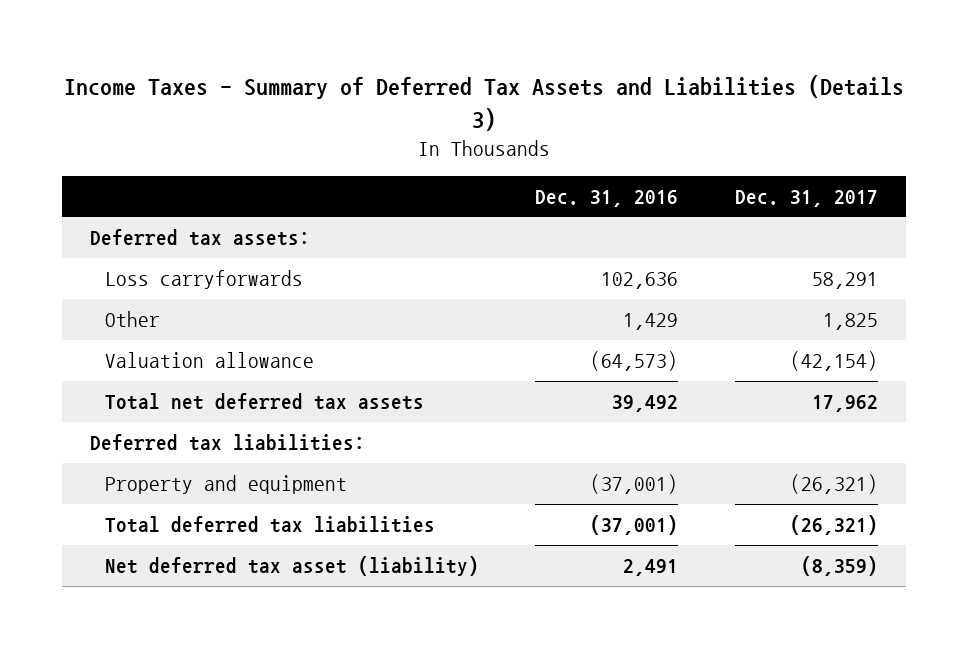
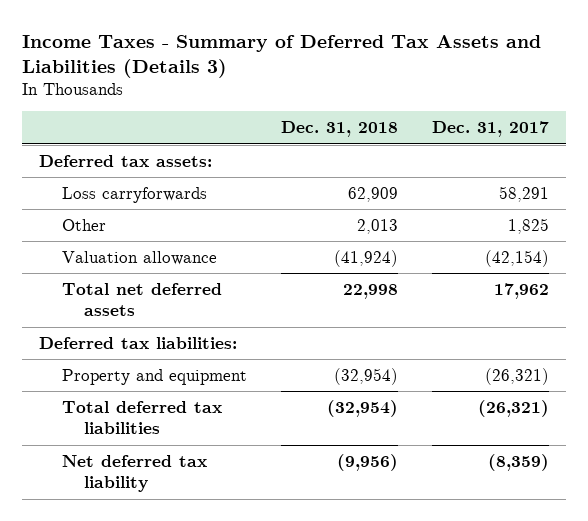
[535,189,679,207] Dec. 31, 2016 -> none
none -> [280,121,398,138] Dec. 31, 2018
[104,393,424,411] Total net deferred tax assets -> [61,282,222,316] Total net deferred assets
[104,556,479,577] Net deferred tax asset (liability) -> [61,454,207,492] Net deferred tax liability

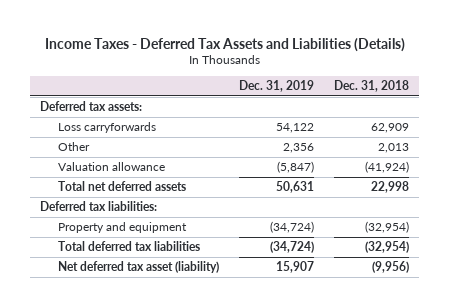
[22,34,542,78] Income Taxes - Summary of Deferred Tax Assets and Liabilities (Details 3) -> [44,37,405,52] Income Taxes - Deferred Tax Assets and Liabilities (Details)
[431,121,549,138] Dec. 31, 2017 -> none
none -> [238,80,314,93] Dec. 31, 2019
[61,454,207,492] Net deferred tax liability -> [58,261,220,274] Net deferred tax asset (liability)

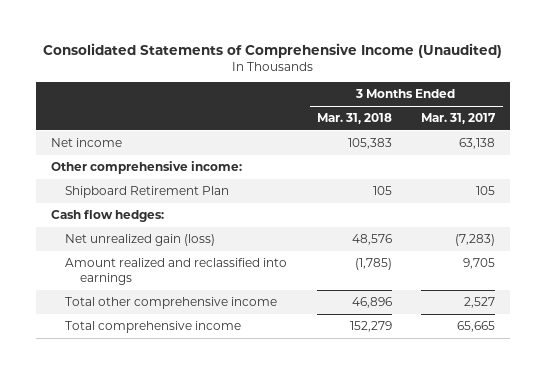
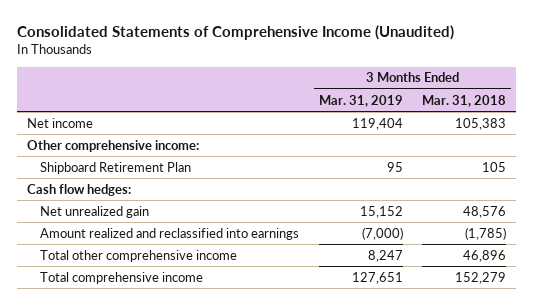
[421,113,497,125] Mar. 31, 2017 -> none
none -> [318,94,403,107] Mar. 31, 2019
[65,234,216,247] Net unrealized gain (loss) -> [40,205,150,218] Net unrealized gain

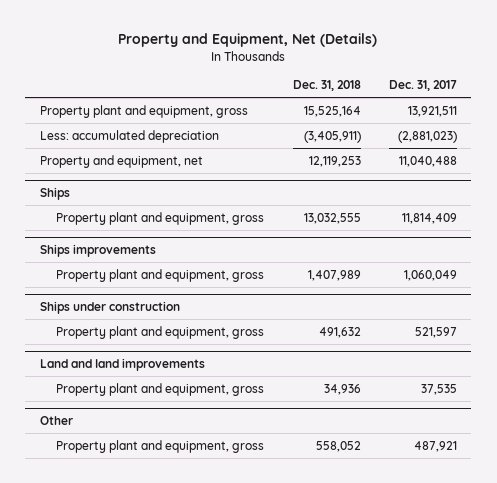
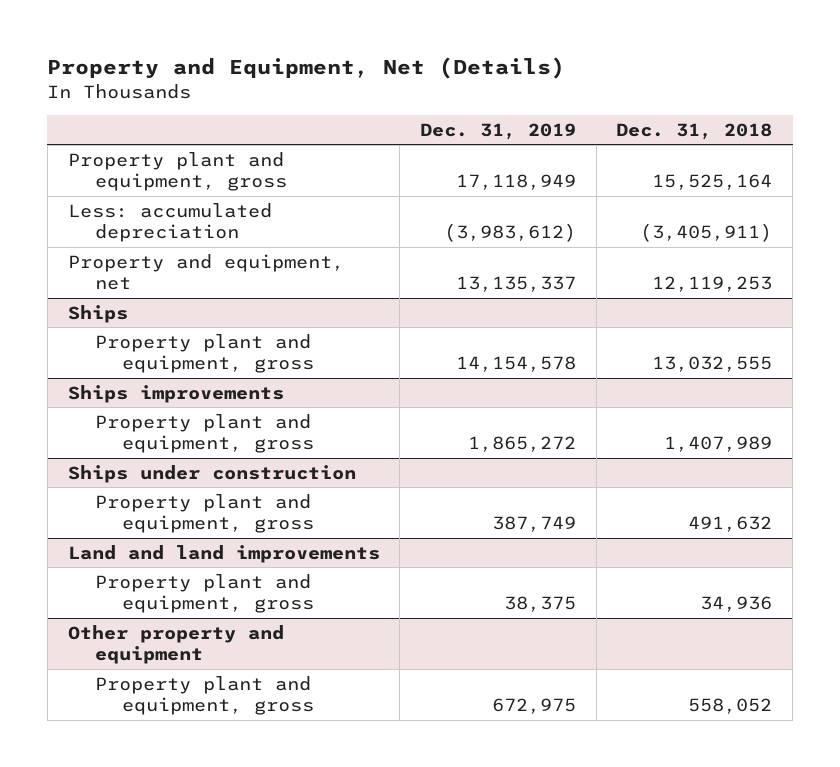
[389,80,458,92] Dec. 31, 2017 -> none
none -> [420,122,577,140] Dec. 31, 2019
[39,416,73,426] Other -> [67,624,284,665] Other property and equipment

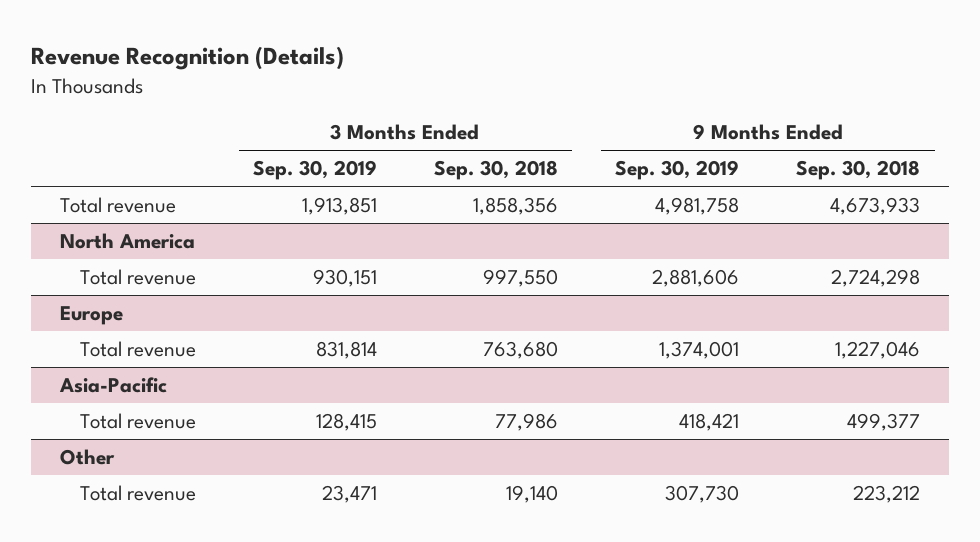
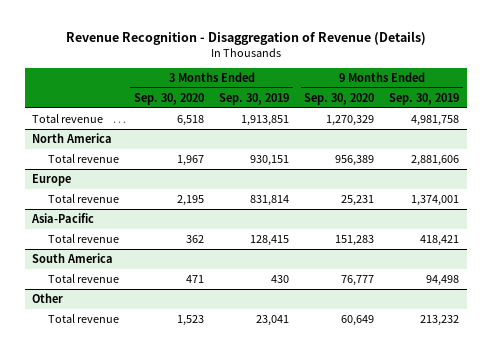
[31,45,345,70] Revenue Recognition (Details) -> [65,30,426,45] Revenue Recognition - Disaggregation of Revenue (Details)
[433,160,558,181] Sep. 30, 2018 -> none
[796,160,921,181] Sep. 30, 2018 -> none
none -> [133,92,204,105] Sep. 30, 2020
none -> [304,92,375,105] Sep. 30, 2020
none -> [32,252,114,263] South America
none -> [47,273,119,283] Total revenue
[321,485,377,504] 23,471 -> [256,314,290,326] 23,041
[665,485,740,504] 307,730 -> [420,314,460,326] 213,232

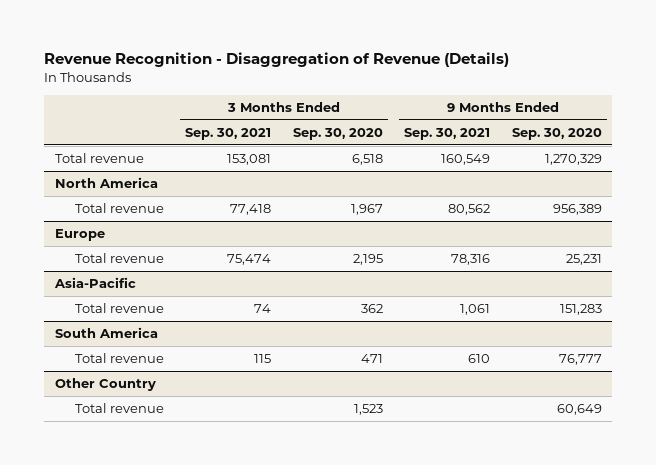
[219,92,290,105] Sep. 30, 2019 -> none
[389,92,460,105] Sep. 30, 2019 -> none
none -> [185,127,272,140] Sep. 30, 2021
none -> [404,127,491,140] Sep. 30, 2021
[32,292,64,303] Other -> [54,378,156,392] Other Country

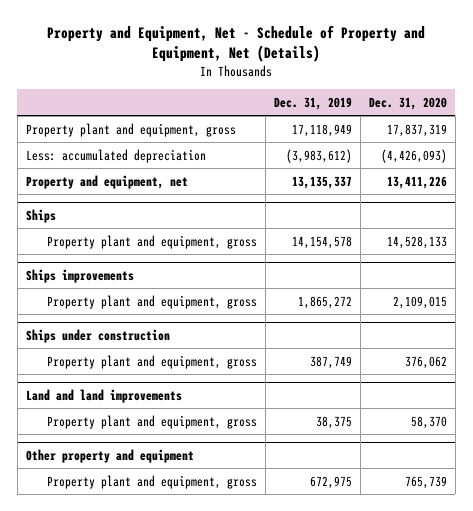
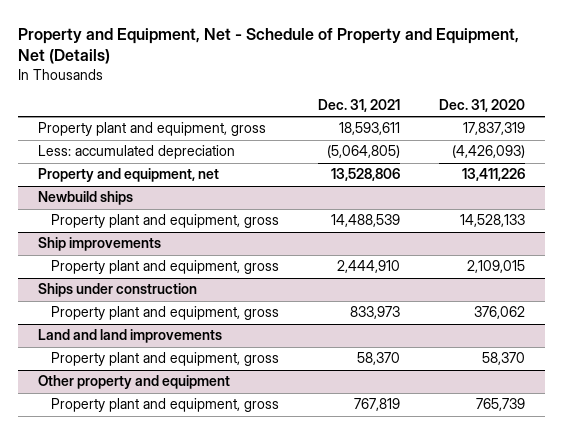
[273,96,352,110] Dec. 31, 2019 -> none
none -> [318,98,401,112] Dec. 31, 2021
[25,208,56,223] Ships -> [38,191,134,206] Newbuild ships
[25,268,134,283] Ships improvements -> [38,237,162,252] Ship improvements

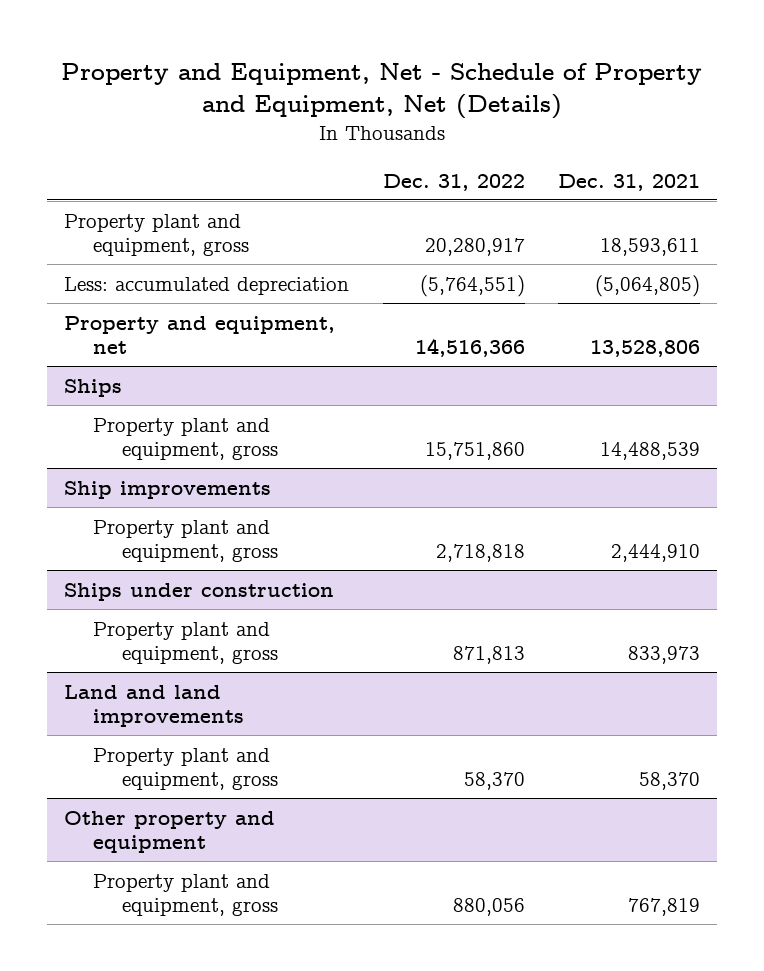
[439,98,526,112] Dec. 31, 2020 -> none
none -> [382,173,525,191] Dec. 31, 2022
[38,191,134,206] Newbuild ships -> [63,378,122,397] Ships

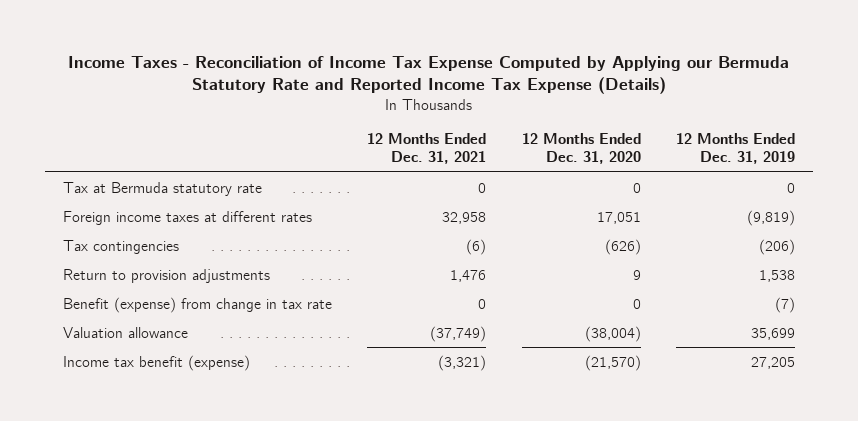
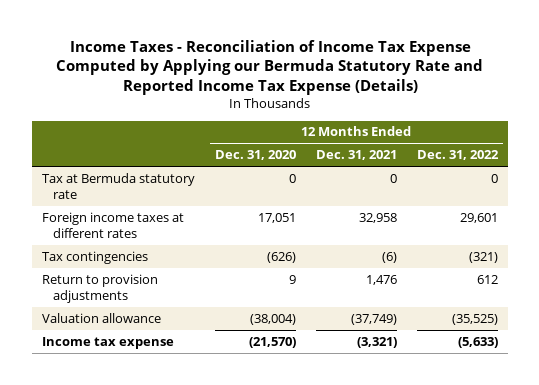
[676,133,796,164] 12 Months Ended Dec. 31, 2019 -> none
none -> [416,150,499,161] Dec. 31, 2022
[62,296,332,313] Benefit (expense) from change in tax rate -> none
[62,354,250,371] Income tax benefit (expense) -> [41,336,174,349] Income tax expense

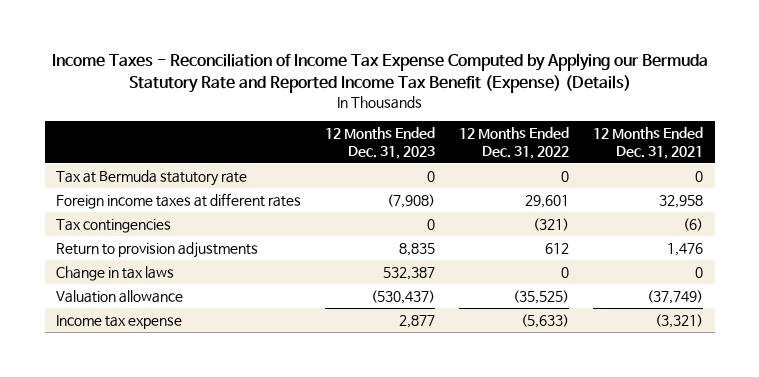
[55,39,483,95] Income Taxes - Reconciliation of Income Tax Expense Computed by Applying our Bermuda Statutory Rate and Reported Income Tax Expense (Details) -> [51,53,708,94] Income Taxes - Reconciliation of Income Tax Expense Computed by Applying our Bermuda Statutory Rate and Reported Income Tax Benefit (Expense) (Details)
[214,150,296,161] Dec. 31, 2020 -> none
none -> [325,127,436,159] 12 Months Ended Dec. 31, 2023
none -> [56,266,175,282] Change in tax laws

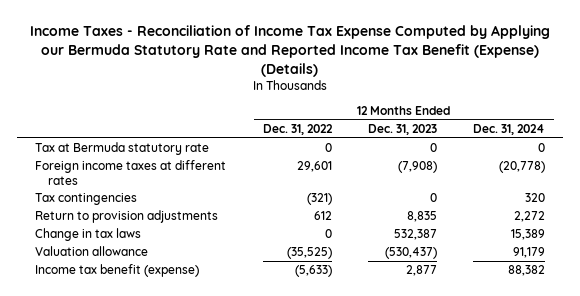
[592,127,703,159] 12 Months Ended Dec. 31, 2021 -> none
none -> [472,124,545,136] Dec. 31, 2024
[56,315,183,330] Income tax expense -> [35,264,200,278] Income tax benefit (expense)

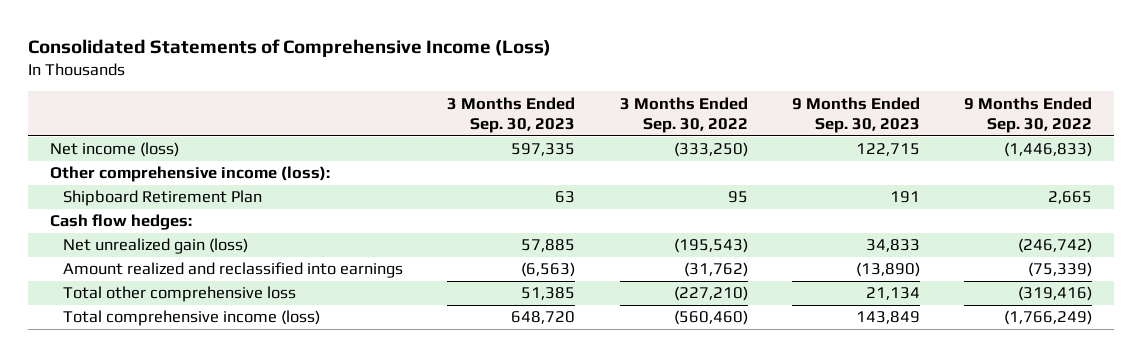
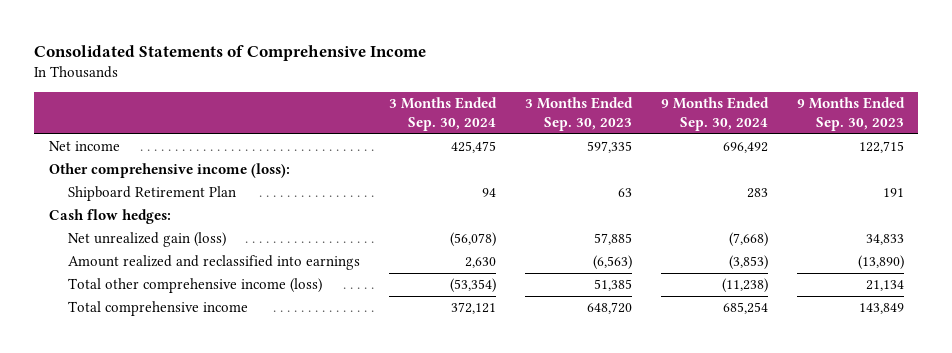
[27,39,551,58] Consolidated Statements of Comprehensive Income (Loss) -> [34,44,427,61] Consolidated Statements of Comprehensive Income
[619,96,748,134] 3 Months Ended Sep. 30, 2022 -> none
[963,96,1092,134] 9 Months Ended Sep. 30, 2022 -> none
none -> [388,97,497,131] 3 Months Ended Sep. 30, 2024
none -> [660,97,769,131] 9 Months Ended Sep. 30, 2024
[49,142,179,158] Net income (loss) -> [48,141,120,152] Net income
[63,286,297,303] Total other comprehensive loss -> [67,278,322,294] Total other comprehensive income (loss)
[63,310,321,327] Total comprehensive income (loss) -> [67,301,248,317] Total comprehensive income

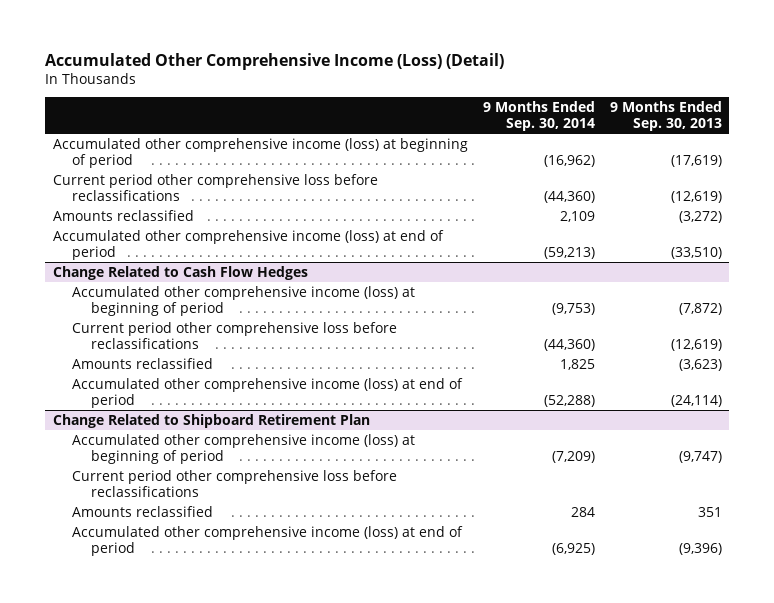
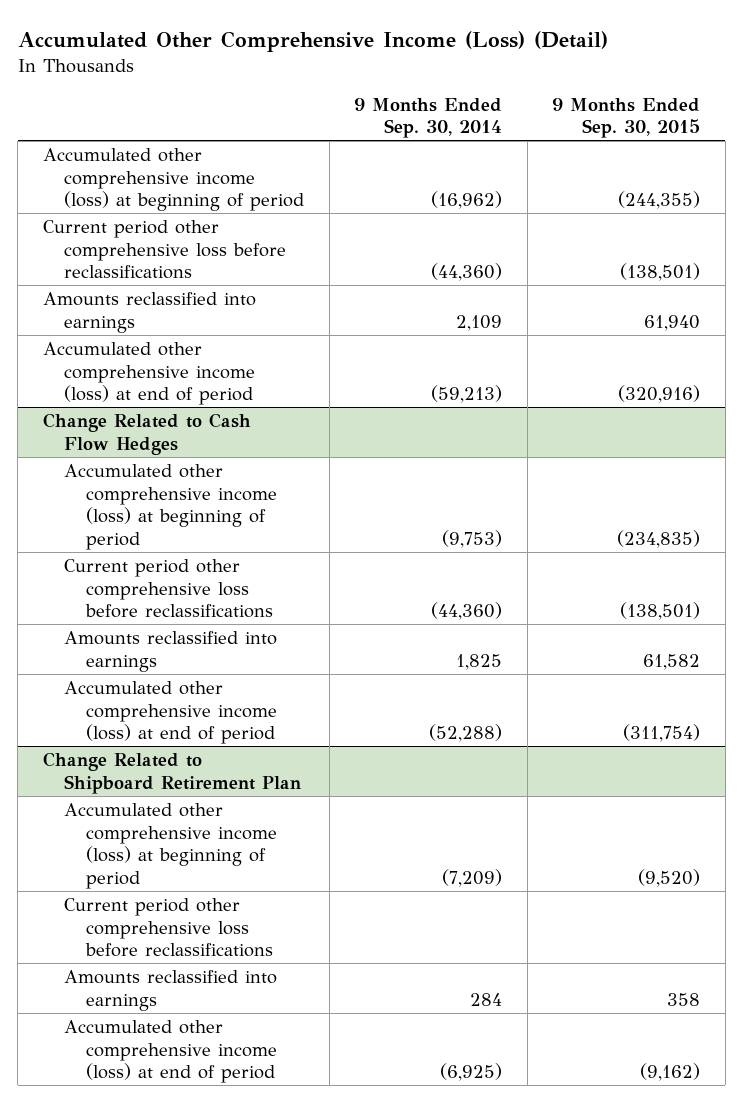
[609,101,722,132] 9 Months Ended Sep. 30, 2013 -> none
none -> [552,97,701,139] 9 Months Ended Sep. 30, 2015
[52,209,194,221] Amounts reclassified -> [42,292,256,333] Amounts reclassified into earnings
[71,357,213,369] Amounts reclassified -> [64,631,278,672] Amounts reclassified into earnings
[71,505,213,517] Amounts reclassified -> [64,970,278,1011] Amounts reclassified into earnings

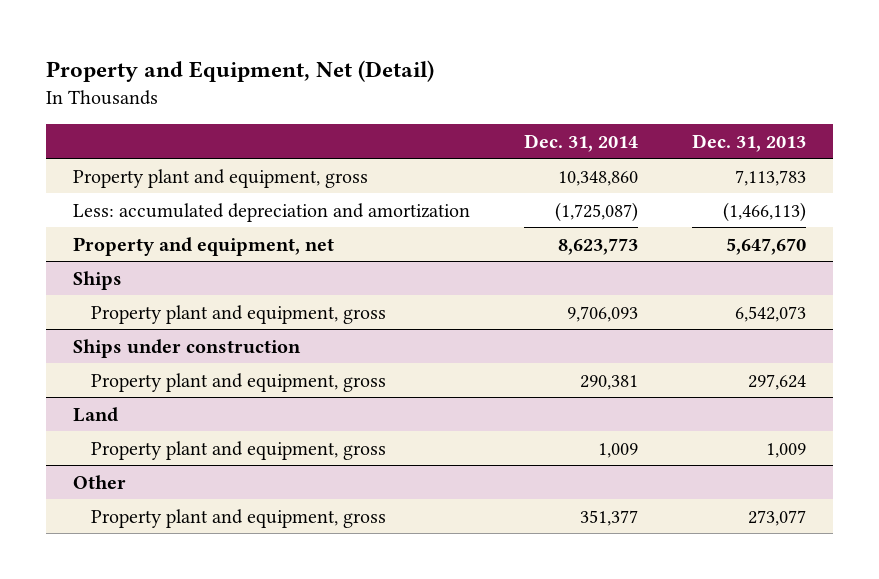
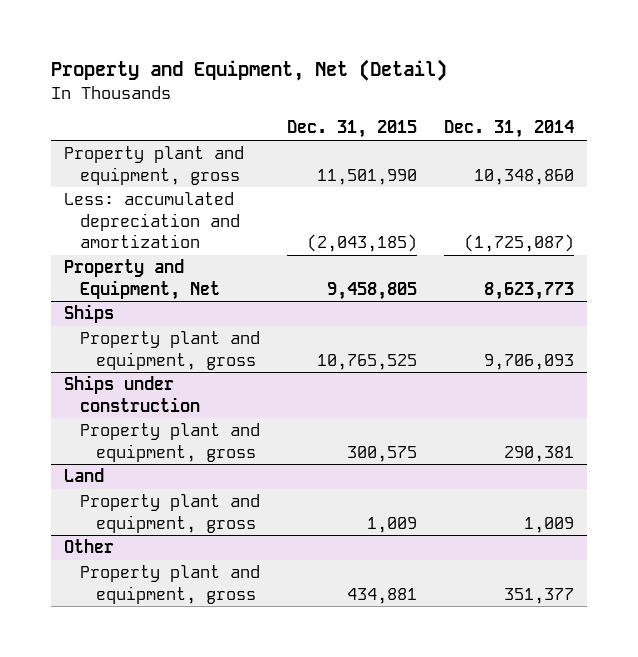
[691,133,806,152] Dec. 31, 2013 -> none
none -> [286,120,417,139] Dec. 31, 2015
[72,236,334,256] Property and equipment, net -> [64,259,221,300] Property and Equipment, Net

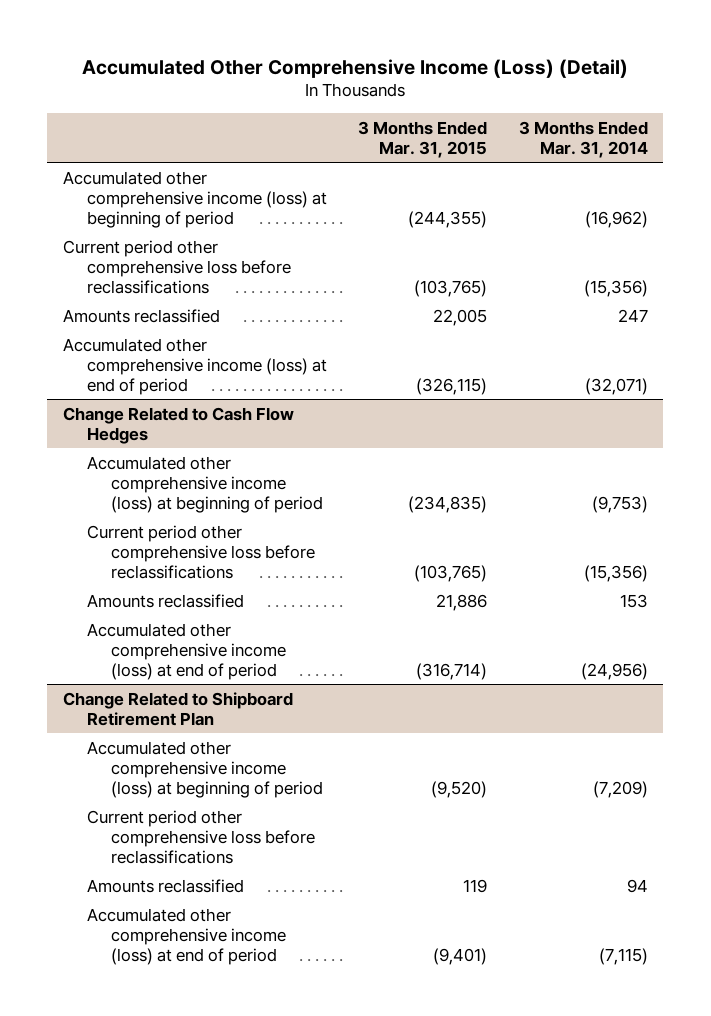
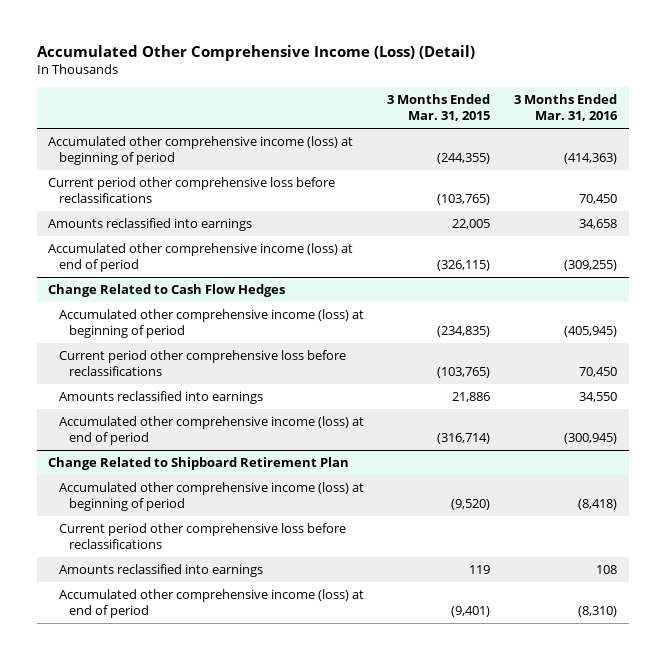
[518,120,648,158] 3 Months Ended Mar. 31, 2014 -> none
none -> [514,94,619,122] 3 Months Ended Mar. 31, 2016
[63,308,221,323] Amounts reclassified -> [48,218,253,232] Amounts reclassified into earnings
[87,593,245,608] Amounts reclassified -> [58,391,263,405] Amounts reclassified into earnings
[87,878,245,893] Amounts reclassified -> [58,564,263,578] Amounts reclassified into earnings

